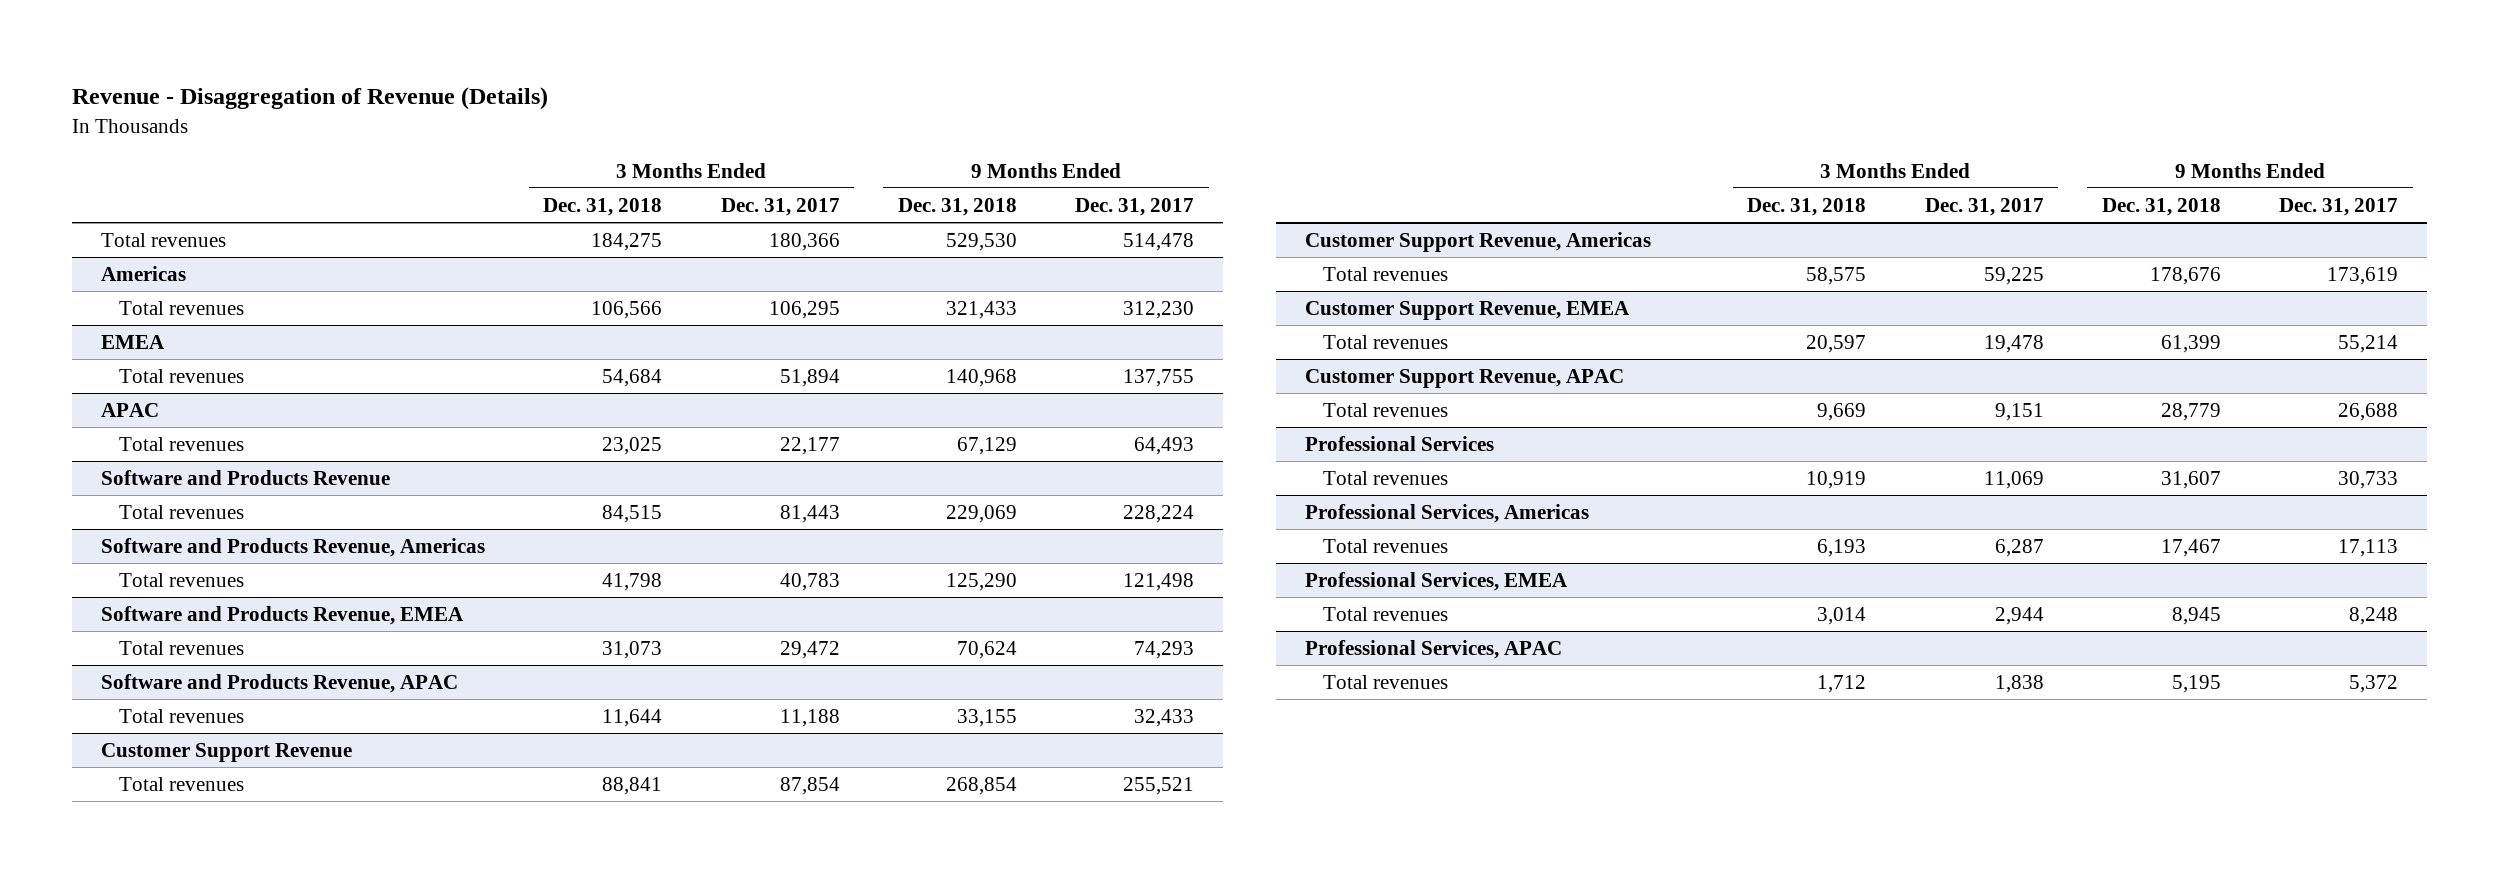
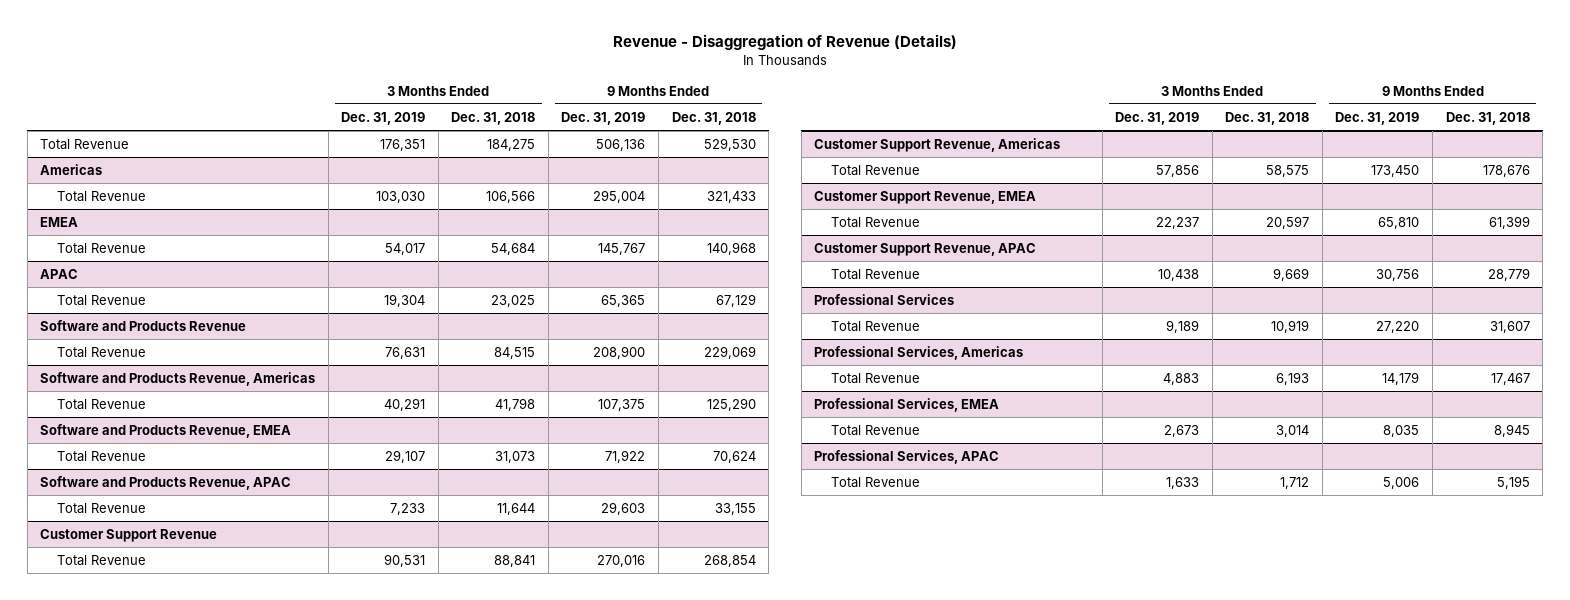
[720,197,840,216] Dec. 31, 2017 -> none
[1075,197,1195,216] Dec. 31, 2017 -> none
none -> [341,111,426,125] Dec. 31, 2019
none -> [561,111,646,125] Dec. 31, 2019
[100,232,226,247] Total revenues -> [40,138,130,150] Total Revenue
[119,300,245,315] Total revenues -> [56,190,146,202] Total Revenue
[119,368,245,383] Total revenues -> [56,242,146,254] Total Revenue
[119,436,245,451] Total revenues -> [56,294,146,306] Total Revenue
[119,504,245,519] Total revenues -> [56,346,146,358] Total Revenue
[119,572,245,587] Total revenues -> [56,398,146,410] Total Revenue
[119,640,245,655] Total revenues -> [56,450,146,462] Total Revenue
[119,708,245,723] Total revenues -> [56,502,146,514] Total Revenue
[119,776,245,791] Total revenues -> [56,554,146,566] Total Revenue
[1323,266,1449,281] Total revenues -> [830,164,920,176] Total Revenue
[1323,334,1449,349] Total revenues -> [830,216,920,228] Total Revenue
[1323,402,1449,417] Total revenues -> [830,268,920,280] Total Revenue
[1323,470,1449,485] Total revenues -> [830,320,920,332] Total Revenue
[1323,538,1449,553] Total revenues -> [830,372,920,384] Total Revenue
[1323,606,1449,621] Total revenues -> [830,424,920,436] Total Revenue
[1323,674,1449,689] Total revenues -> [830,476,920,488] Total Revenue

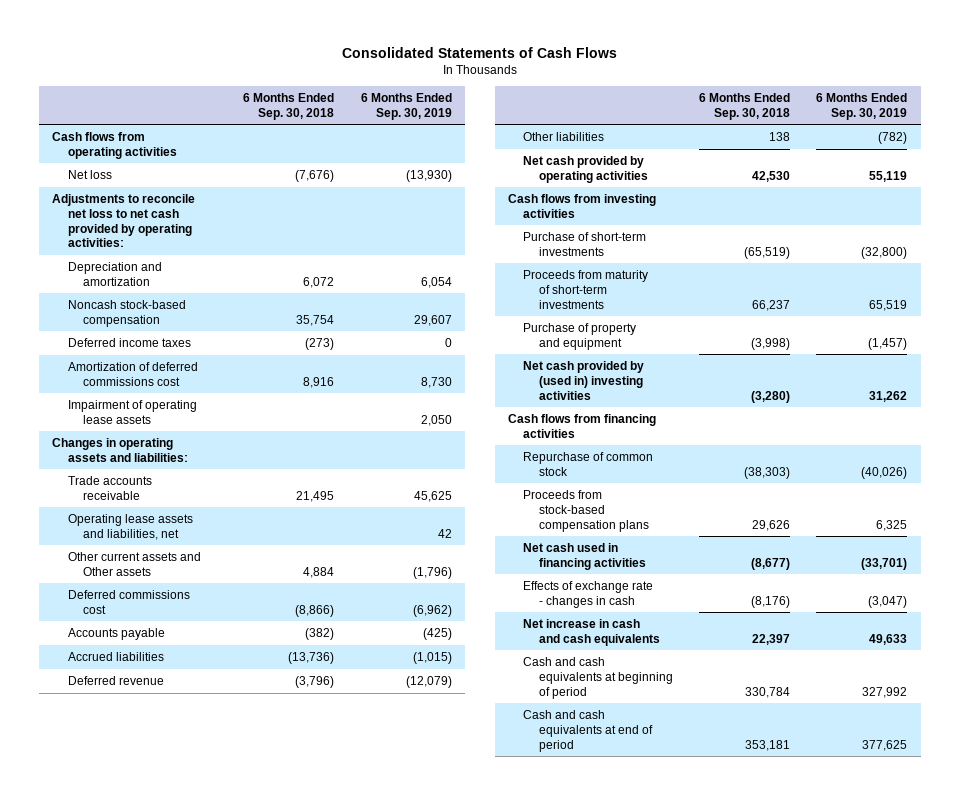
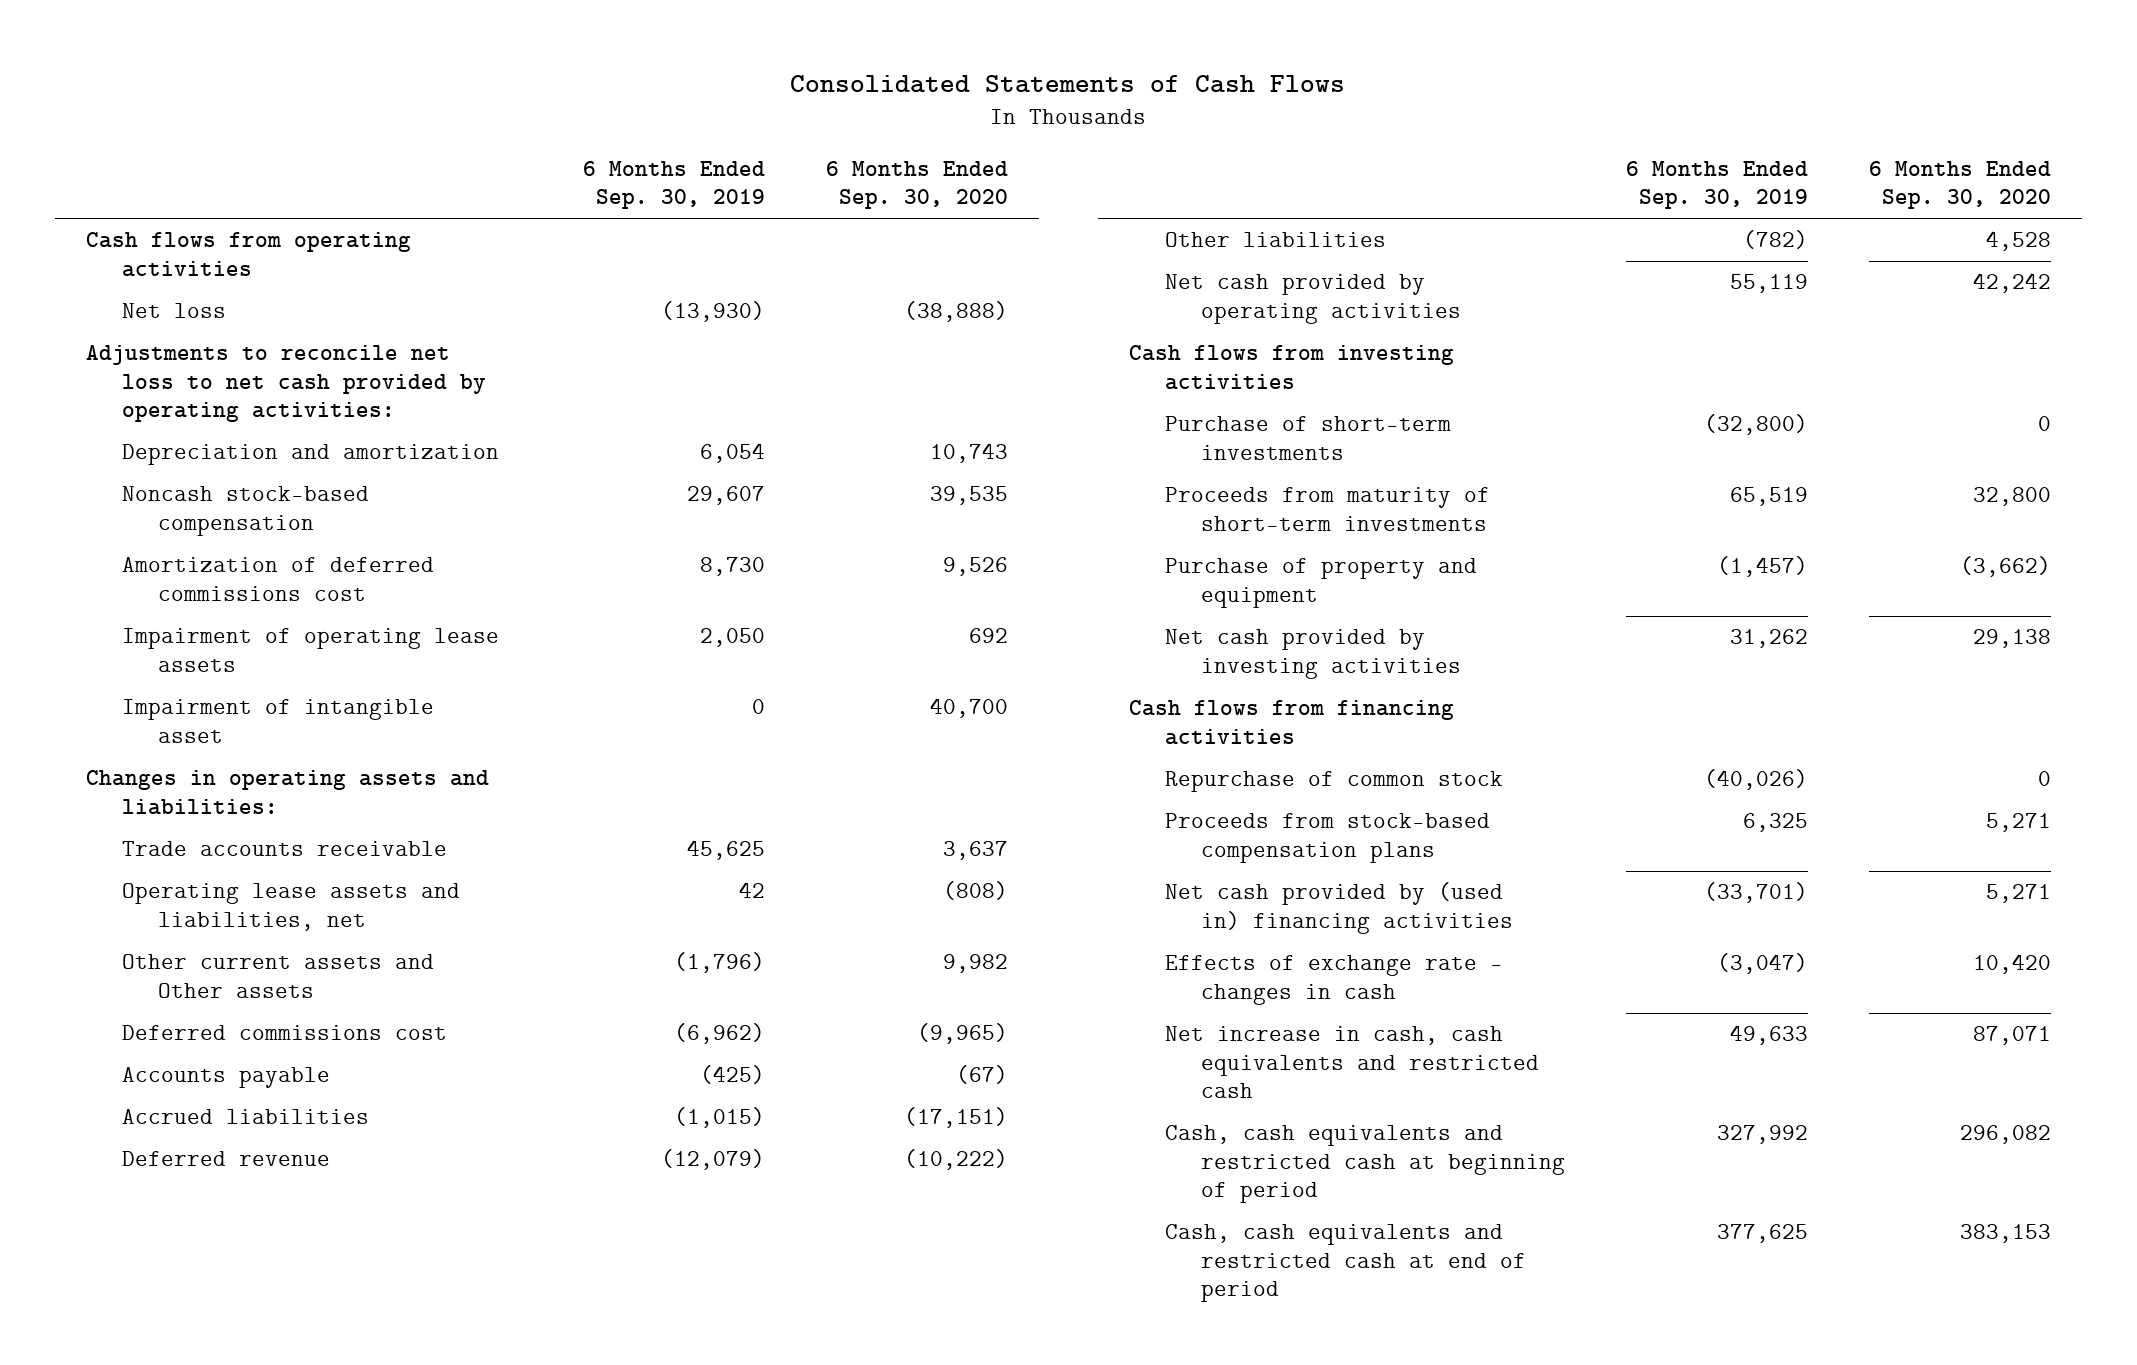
[243,92,335,120] 6 Months Ended Sep. 30, 2018 -> none
none -> [826,160,1009,210] 6 Months Ended Sep. 30, 2020
[67,337,191,347] Deferred income taxes -> none
none -> [121,699,434,743] Impairment of intangible asset
[523,360,645,400] Net cash provided by (used in) investing activities -> [1164,629,1461,679] Net cash provided by investing activities
[523,542,646,570] Net cash used in financing activities -> [1164,882,1513,934] Net cash provided by (used in) financing activities
[523,618,660,646] Net increase in cash and cash equivalents -> [1164,1026,1539,1099] Net increase in cash, cash equivalents and restricted cash
[523,656,673,699] Cash and cash equivalents at beginning of period -> [1164,1125,1565,1204] Cash, cash equivalents and restricted cash at beginning of period
[523,709,653,752] Cash and cash equivalents at end of period -> [1164,1224,1526,1303] Cash, cash equivalents and restricted cash at end of period

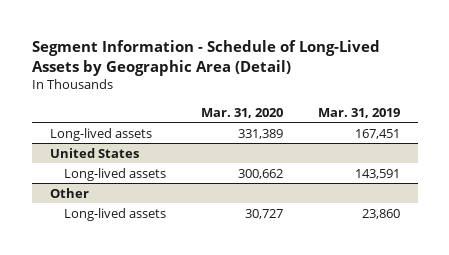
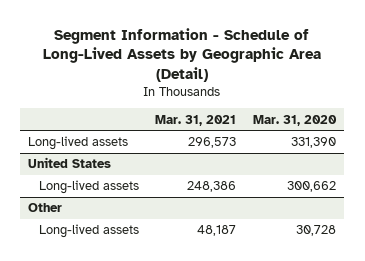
[317,107,400,118] Mar. 31, 2019 -> none
none -> [155,114,237,126] Mar. 31, 2021
[237,128,283,139] 331,389 -> [291,137,337,149] 331,390
[244,208,283,219] 30,727 -> [296,225,337,237] 30,728

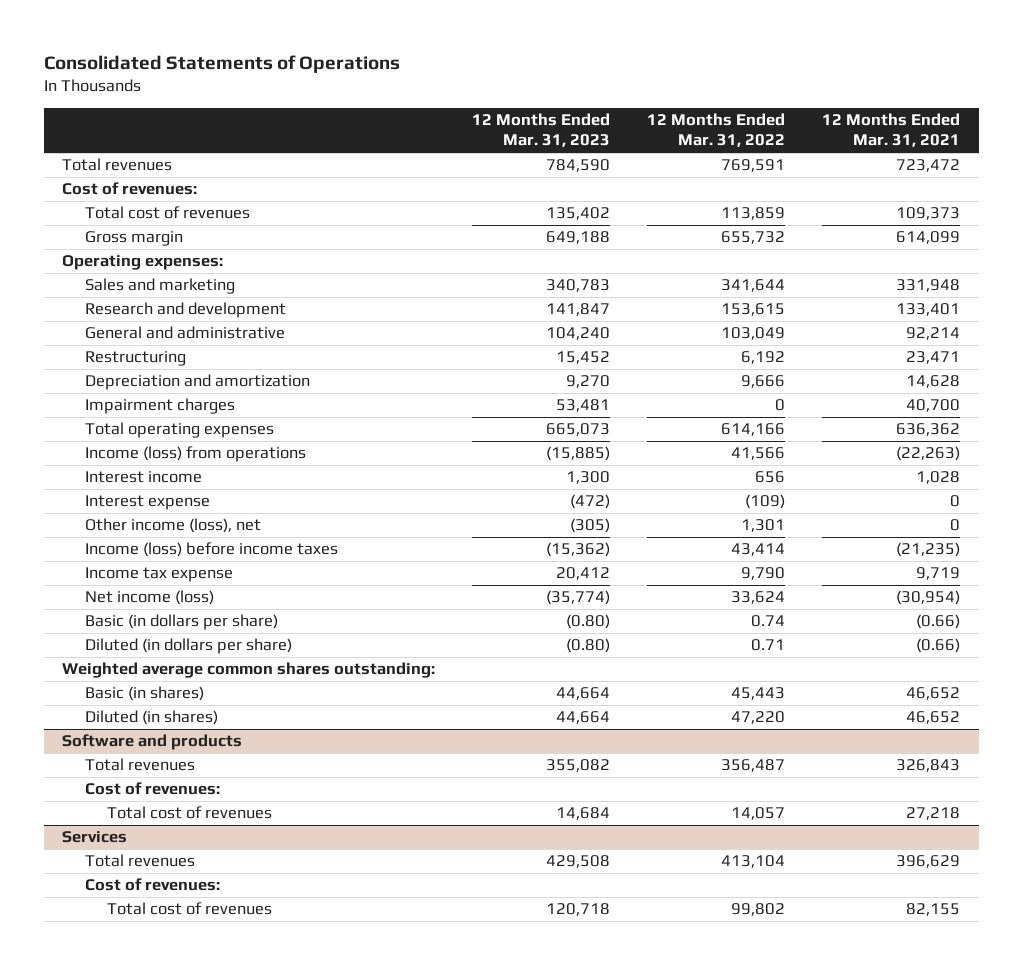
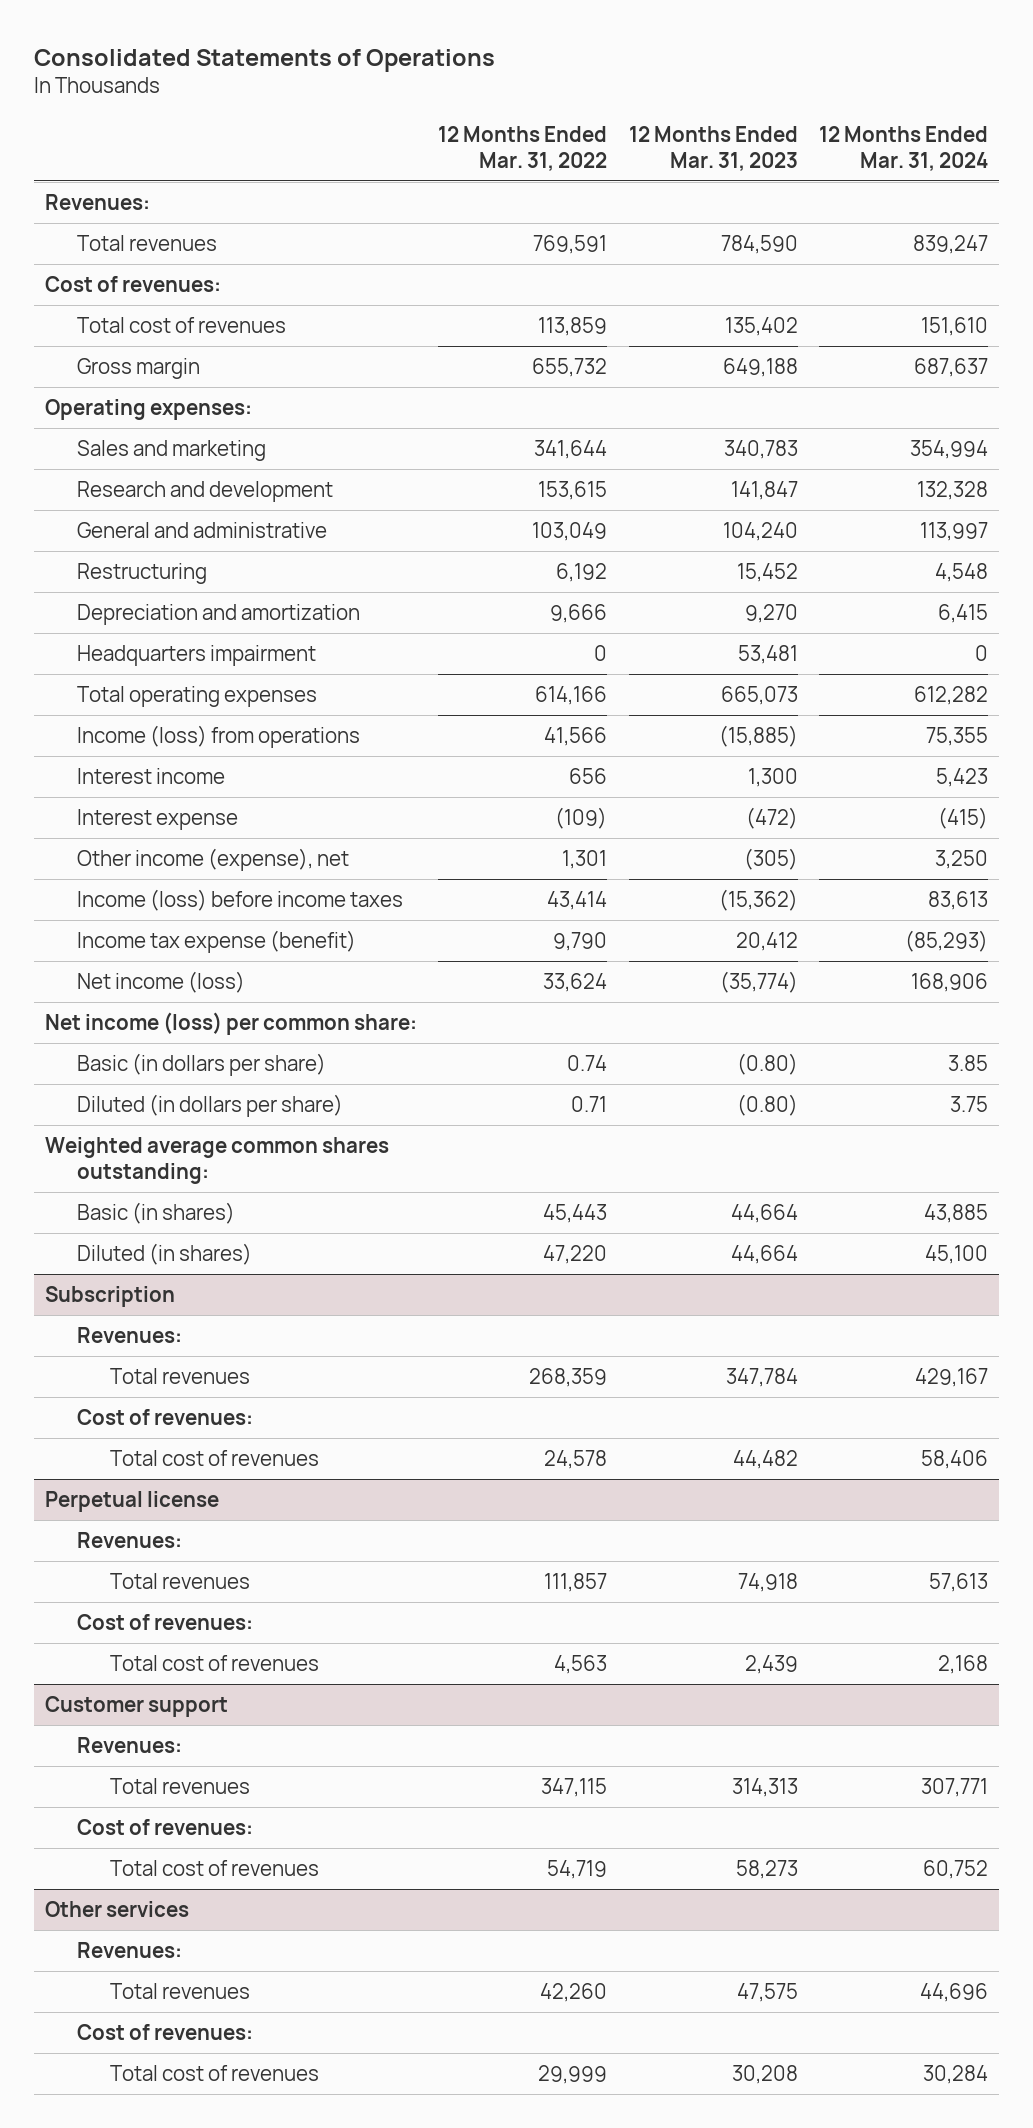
[822,113,961,148] 12 Months Ended Mar. 31, 2021 -> none
none -> [819,125,989,171] 12 Months Ended Mar. 31, 2024
none -> [44,193,150,210] Revenues:
[84,398,235,415] Impairment charges -> [77,644,317,666] Headquarters impairment
[84,518,261,534] Other income (loss), net -> [77,847,350,871] Other income (expense), net
[84,567,233,583] Income tax expense -> [77,929,357,953] Income tax expense (benefit)
none -> [44,1011,417,1035] Net income (loss) per common share:
[62,734,243,751] Software and products -> none
none -> [44,1285,175,1307] Subscription
none -> [77,1326,183,1343] Revenues:
[546,759,611,773] 355,082 -> [725,1367,798,1387] 347,784
[721,759,786,773] 356,487 -> [529,1367,608,1387] 268,359
[62,831,128,844] Services -> none
[556,807,611,821] 14,684 -> [732,1449,798,1469] 44,482
[731,807,786,821] 14,057 -> [544,1449,608,1469] 24,578
none -> [44,1490,219,1512] Perpetual license
none -> [77,1531,183,1548] Revenues:
[546,855,611,869] 429,508 -> [737,1572,798,1592] 74,918
[721,855,786,869] 413,104 -> [544,1572,608,1592] 111,857
[546,903,611,917] 120,718 -> [744,1654,798,1674] 2,439
[731,903,786,917] 99,802 -> [554,1654,608,1674] 4,563
none -> [44,1695,228,1717] Customer support
none -> [77,1736,183,1753] Revenues:
none -> [110,1777,251,1794] Total revenues
none -> [77,1818,254,1835] Cost of revenues:
none -> [110,1859,320,1876] Total cost of revenues
none -> [44,1900,189,1917] Other services
none -> [77,1941,183,1958] Revenues:
none -> [110,1982,251,1999] Total revenues
none -> [77,2023,254,2040] Cost of revenues:
none -> [110,2064,320,2081] Total cost of revenues

